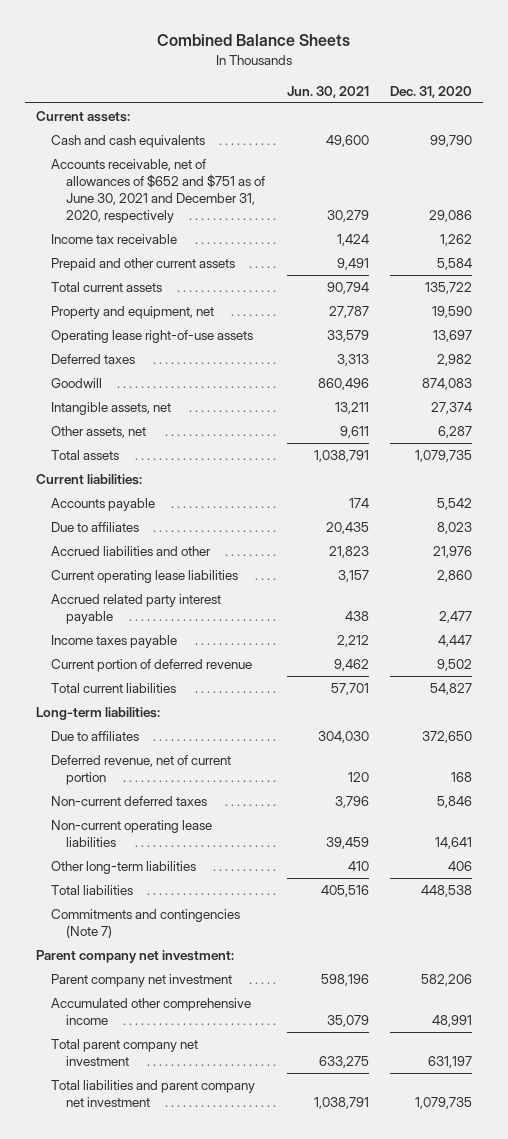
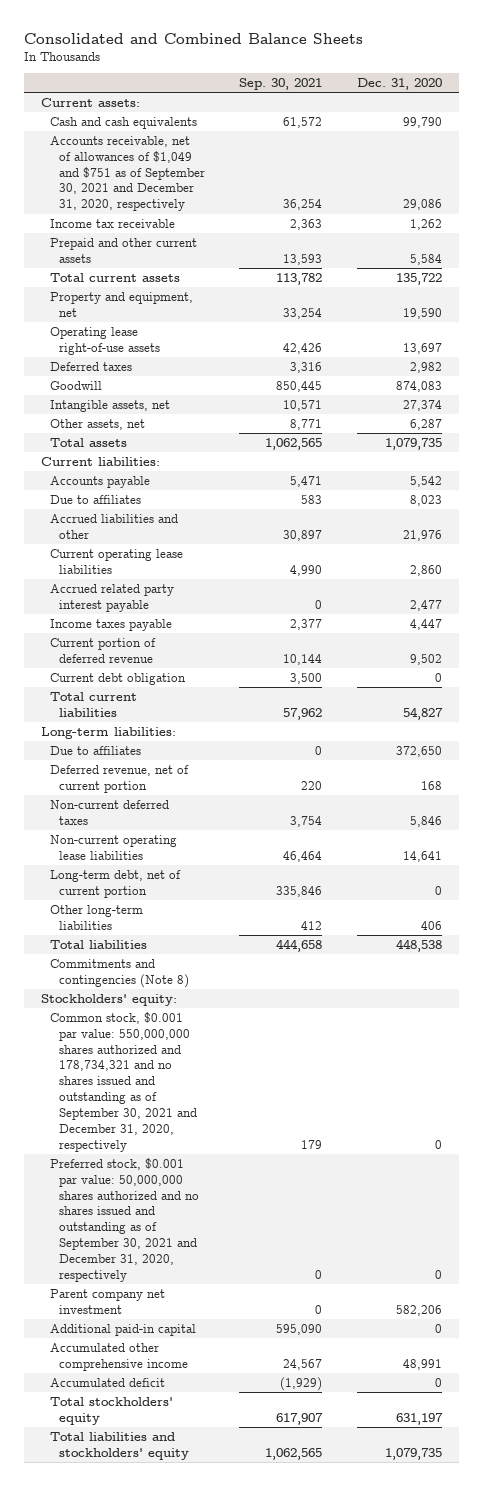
[156,34,350,47] Combined Balance Sheets -> [24,32,364,44] Consolidated and Combined Balance Sheets
[286,85,369,98] Jun. 30, 2021 -> none
none -> [239,78,323,91] Sep. 30, 2021
[50,159,266,223] Accounts receivable, net of allowances of $652 and $751 as of June 30, 2021 and December 31, 2020, respectively -> [50,135,206,212] Accounts receivable, net of allowances of $1,049 and $751 as of September 30, 2021 and December 31, 2020, respectively
none -> [50,672,187,685] Current debt obligation
none -> [50,869,182,898] Long-term debt, net of current portion
[35,950,234,964] Parent company net investment: -> none
[50,909,240,939] Commitments and contingencies (Note 7) -> [50,958,190,988] Commitments and contingencies (Note 8)
none -> [41,993,178,1006] Stockholders' equity:
none -> [50,1011,198,1152] Common stock, $0.001 par value: 550,000,000 shares authorized and 178,734,321 and no shares issued and outstanding as of September 30, 2021 and December 31, 2020, respectively
none -> [50,1157,200,1283] Preferred stock, $0.001 par value: 50,000,000 shares authorized and no shares issued and outstanding as of September 30, 2021 and December 31, 2020, respectively
none -> [50,1323,197,1336] Additional paid-in capital
none -> [50,1377,166,1387] Accumulated deficit
[50,1039,198,1067] Total parent company net investment -> [50,1396,174,1425] Total stockholders' equity
[50,1080,255,1108] Total liabilities and parent company net investment -> [50,1431,190,1460] Total liabilities and stockholders' equity

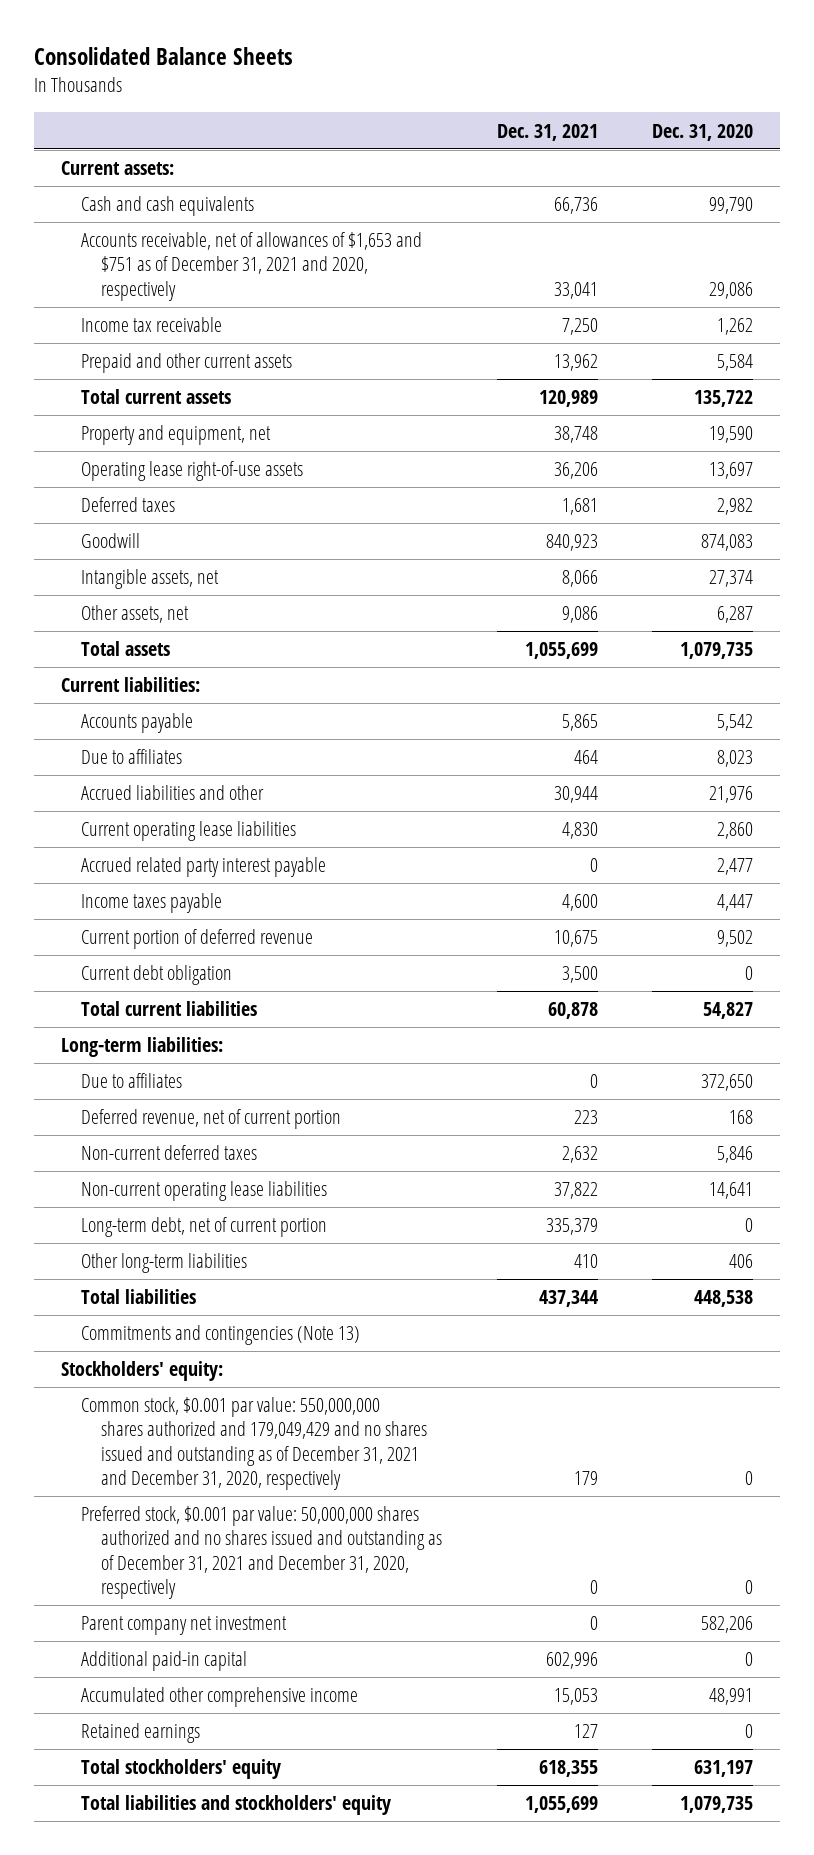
[24,32,364,44] Consolidated and Combined Balance Sheets -> [34,47,294,66] Consolidated Balance Sheets
[239,78,323,91] Sep. 30, 2021 -> none
none -> [496,123,598,141] Dec. 31, 2021
[50,135,206,212] Accounts receivable, net of allowances of $1,049 and $751 as of September 30, 2021 and December 31, 2020, respectively -> [81,232,423,301] Accounts receivable, net of allowances of $1,653 and $751 as of December 31, 2021 and 2020, respectively
[50,958,190,988] Commitments and contingencies (Note 8) -> [81,1325,361,1346] Commitments and contingencies (Note 13)
[50,1011,198,1152] Common stock, $0.001 par value: 550,000,000 shares authorized and 178,734,321 and no shares issued and outstanding as of September 30, 2021 and December 31, 2020, respectively -> [81,1397,428,1490] Common stock, $0.001 par value: 550,000,000 shares authorized and 179,049,429 and no shares issued and outstanding as of December 31, 2021 and December 31, 2020, respectively
[50,1157,200,1283] Preferred stock, $0.001 par value: 50,000,000 shares authorized and no shares issued and outstanding as of September 30, 2021 and December 31, 2020, respectively -> [81,1506,443,1599] Preferred stock, $0.001 par value: 50,000,000 shares authorized and no shares issued and outstanding as of December 31, 2021 and December 31, 2020, respectively
[50,1377,166,1387] Accumulated deficit -> [81,1723,201,1744] Retained earnings

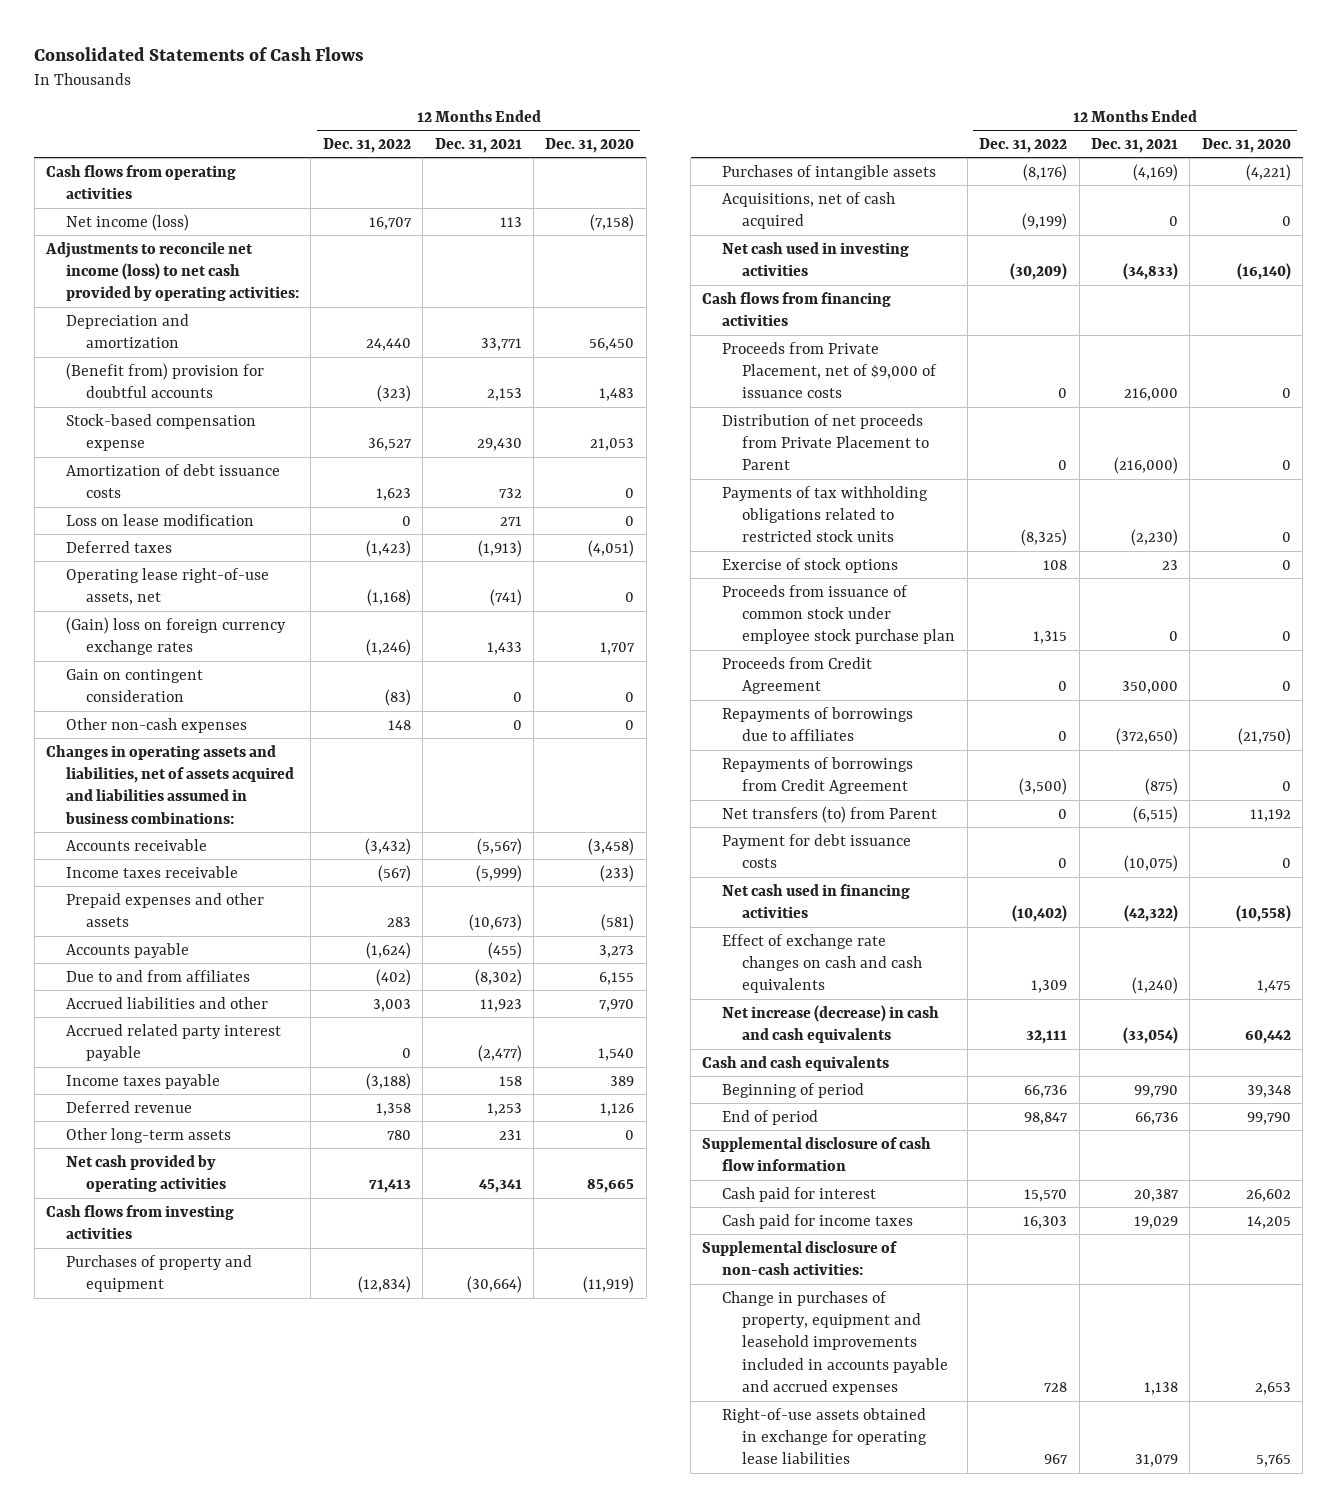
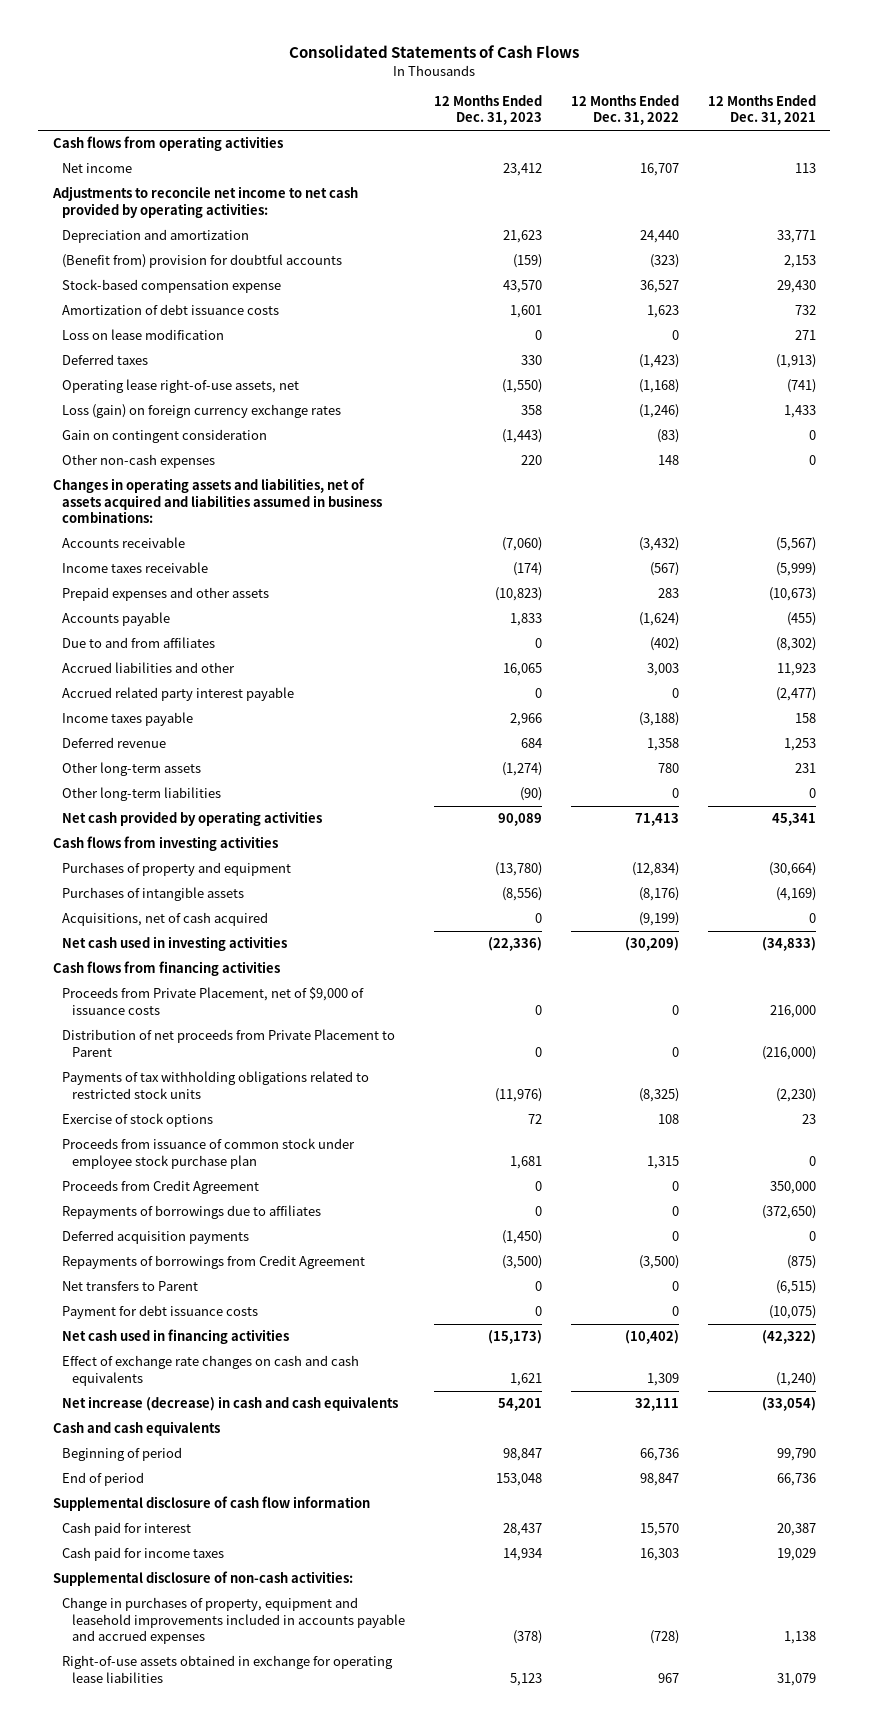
[545,137,635,153] Dec. 31, 2020 -> none
none -> [433,94,542,126] 12 Months Ended Dec. 31, 2023
[65,213,189,231] Net income (loss) -> [62,163,133,174] Net income
[44,241,299,302] Adjustments to reconcile net income (loss) to net cash provided by operating activities: -> [51,186,358,218] Adjustments to reconcile net income to net cash provided by operating activities:
[65,616,286,656] (Gain) loss on foreign currency exchange rates -> [62,404,342,419] Loss (gain) on foreign currency exchange rates
none -> [62,787,222,802] Other long-term liabilities
none -> [62,1230,250,1245] Deferred acquisition payments
[722,805,938,823] Net transfers (to) from Parent -> [62,1281,199,1292] Net transfers to Parent
[1044,1382,1068,1393] 728 -> [649,1629,679,1644] (728)

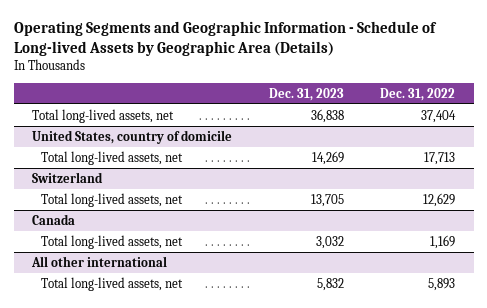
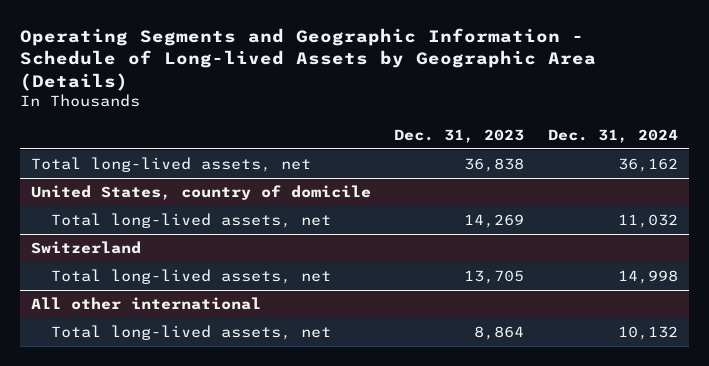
[380,87,456,101] Dec. 31, 2022 -> none
none -> [547,128,678,143] Dec. 31, 2024
[31,213,75,225] Canada -> none
[40,234,183,249] Total long-lived assets, net -> none
[316,277,344,291] 5,832 -> [474,325,525,340] 8,864

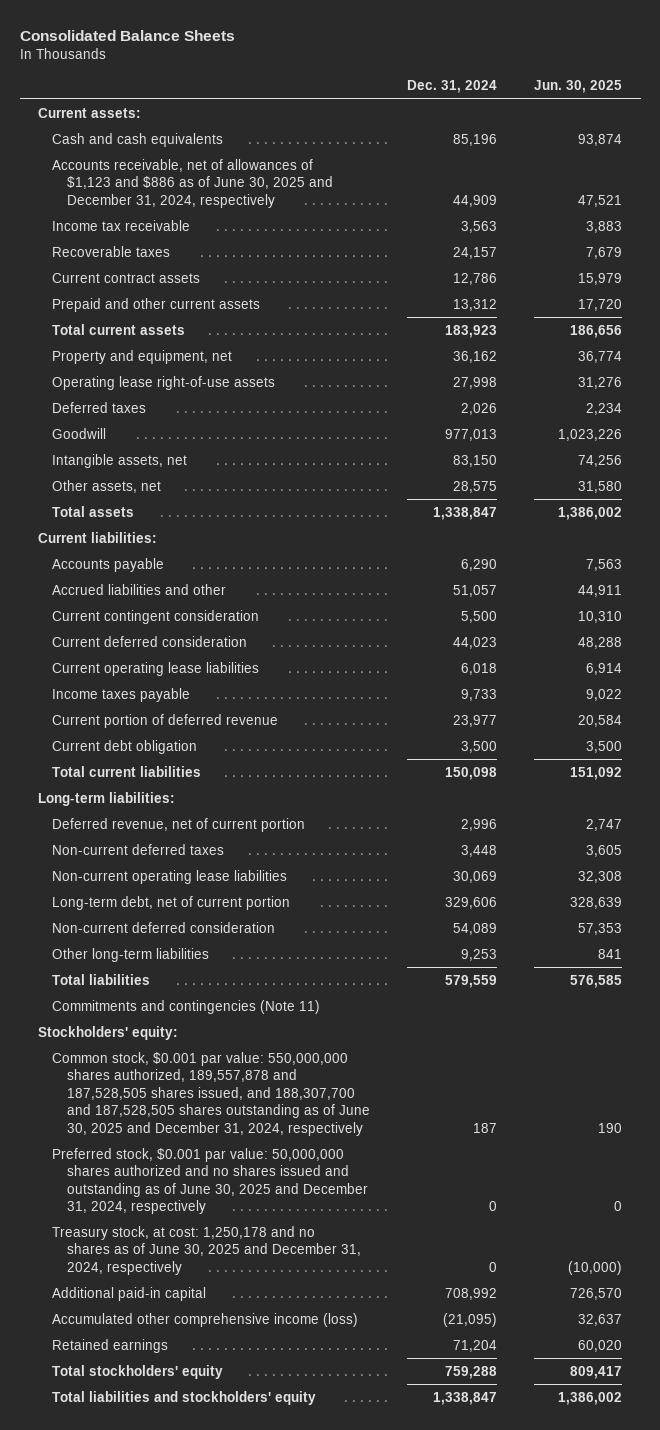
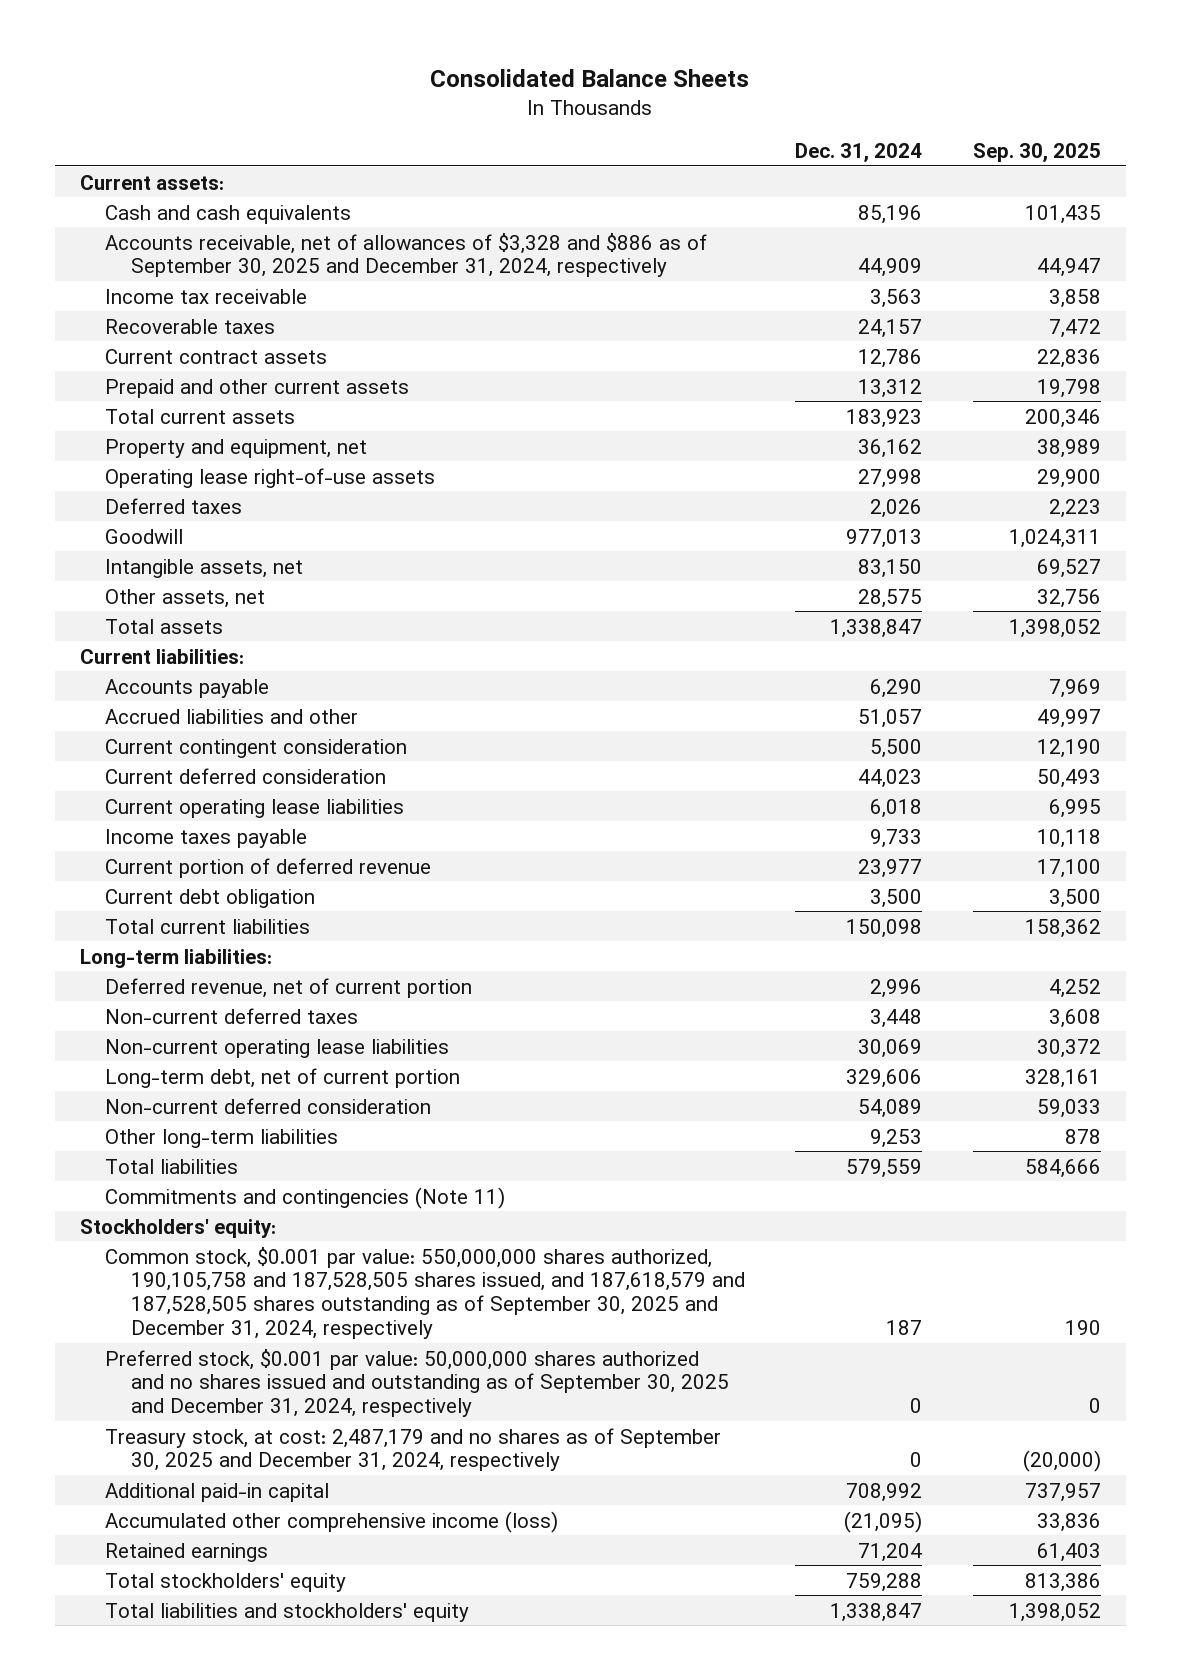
[534,80,623,94] Jun. 30, 2025 -> none
none -> [972,142,1101,162] Sep. 30, 2025
[52,158,333,208] Accounts receivable, net of allowances of $1,123 and $886 as of June 30, 2025 and December 31, 2024, respectively -> [105,232,708,278] Accounts receivable, net of allowances of $3,328 and $886 as of September 30, 2025 and December 31, 2024, respectively
[52,1051,370,1136] Common stock, $0.001 par value: 550,000,000 shares authorized, 189,557,878 and 187,528,505 shares issued, and 188,307,700 and 187,528,505 shares outstanding as of June 30, 2025 and December 31, 2024, respectively -> [105,1246,745,1340] Common stock, $0.001 par value: 550,000,000 shares authorized, 190,105,758 and 187,528,505 shares issued, and 187,618,579 and 187,528,505 shares outstanding as of September 30, 2025 and December 31, 2024, respectively
[52,1147,368,1215] Preferred stock, $0.001 par value: 50,000,000 shares authorized and no shares issued and outstanding as of June 30, 2025 and December 31, 2024, respectively -> [105,1348,729,1418] Preferred stock, $0.001 par value: 50,000,000 shares authorized and no shares issued and outstanding as of September 30, 2025 and December 31, 2024, respectively
[52,1225,361,1275] Treasury stock, at cost: 1,250,178 and no shares as of June 30, 2025 and December 31, 2024, respectively -> [105,1427,722,1472] Treasury stock, at cost: 2,487,179 and no shares as of September 30, 2025 and December 31, 2024, respectively

